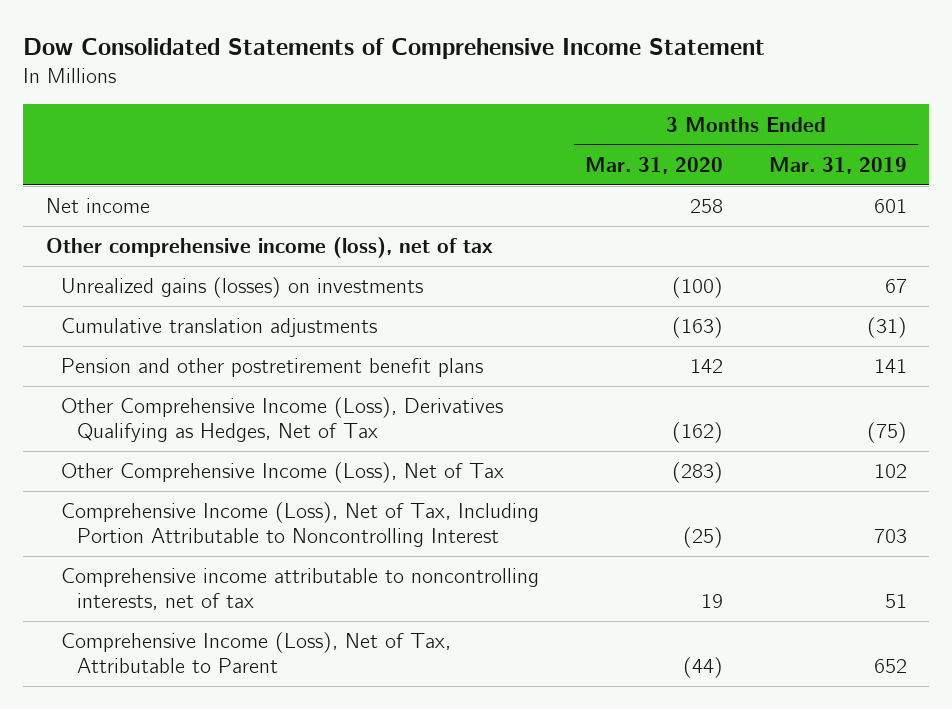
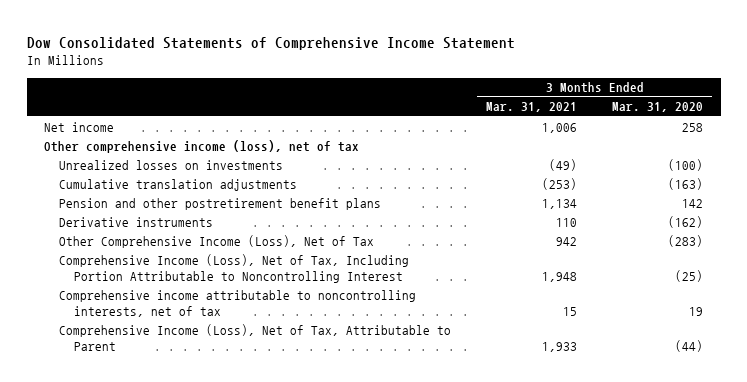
[768,156,907,174] Mar. 31, 2019 -> none
none -> [486,102,578,113] Mar. 31, 2021
[61,277,424,299] Unrealized gains (losses) on investments -> [59,159,284,170] Unrealized losses on investments
[61,397,504,443] Other Comprehensive Income (Loss), Derivatives Qualifying as Hedges, Net of Tax -> [59,216,214,227] Derivative instruments

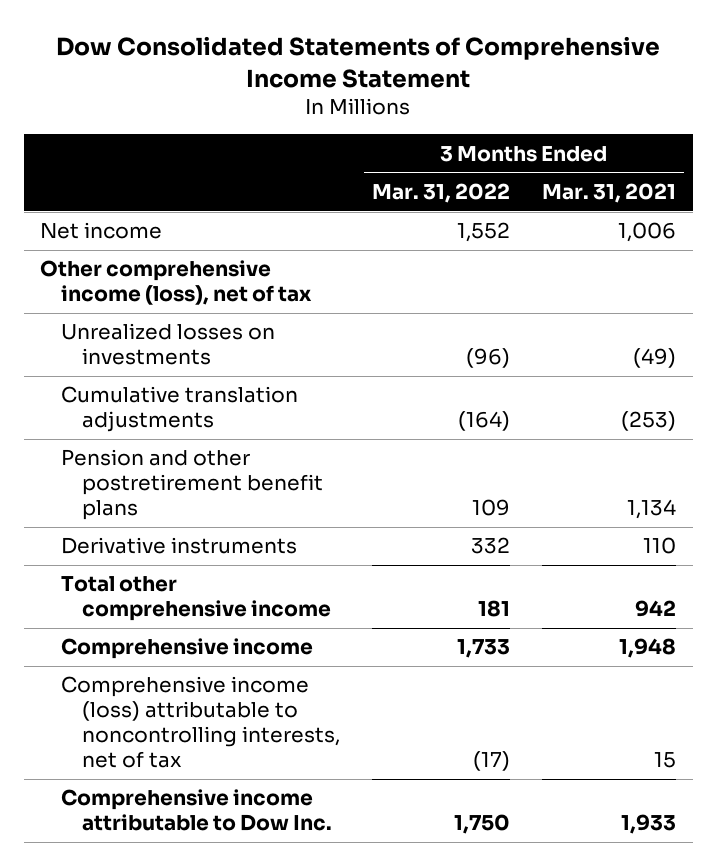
[612,102,704,113] Mar. 31, 2020 -> none
none -> [371,183,510,204] Mar. 31, 2022
[59,234,375,248] Other Comprehensive Income (Loss), Net of Tax -> [60,576,331,622] Total other comprehensive income
[59,253,410,283] Comprehensive Income (Loss), Net of Tax, Including Portion Attributable to Noncontrolling Interest -> [60,638,313,660] Comprehensive income
[59,289,417,317] Comprehensive income attributable to noncontrolling interests, net of tax -> [60,676,340,769] Comprehensive income (loss) attributable to noncontrolling interests, net of tax
[59,323,452,351] Comprehensive Income (Loss), Net of Tax, Attributable to Parent -> [60,789,332,832] Comprehensive income attributable to Dow Inc.

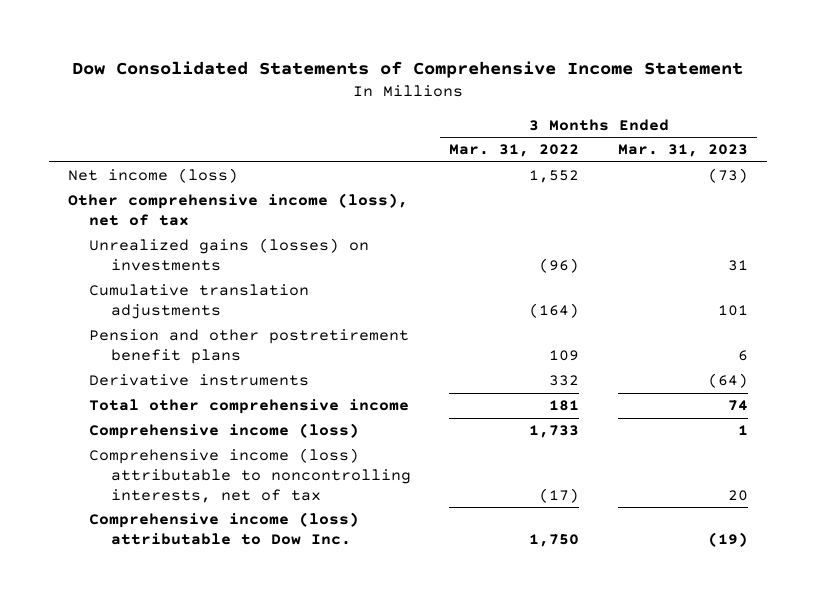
[542,183,677,204] Mar. 31, 2021 -> none
none -> [617,144,748,158] Mar. 31, 2023
[39,222,162,240] Net income -> [67,168,238,184] Net income (loss)
[60,323,275,366] Unrealized losses on investments -> [89,238,370,272] Unrealized gains (losses) on investments
[60,638,313,660] Comprehensive income -> [89,423,360,440] Comprehensive income (loss)
[60,789,332,832] Comprehensive income attributable to Dow Inc. -> [89,512,360,546] Comprehensive income (loss) attributable to Dow Inc.

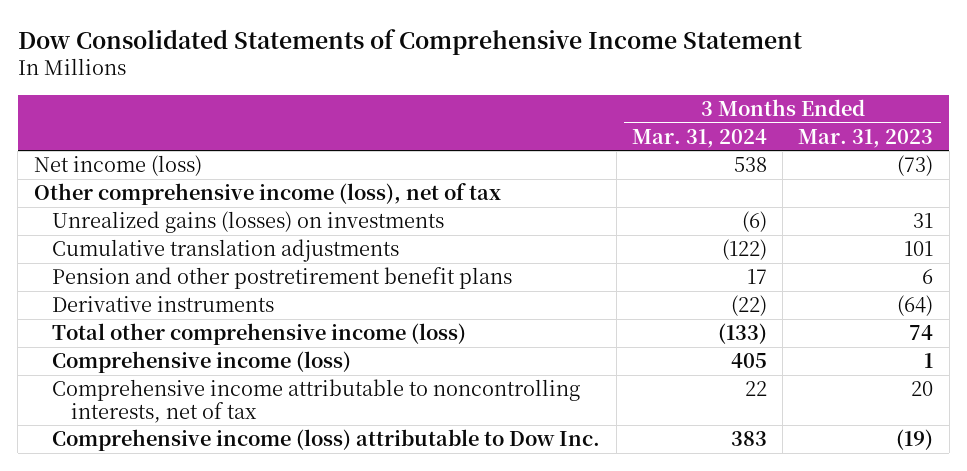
[449,144,580,158] Mar. 31, 2022 -> none
none -> [631,128,767,148] Mar. 31, 2024
[89,399,410,415] Total other comprehensive income -> [52,323,467,346] Total other comprehensive income (loss)
[89,448,412,504] Comprehensive income (loss) attributable to noncontrolling interests, net of tax -> [52,379,581,423] Comprehensive income attributable to noncontrolling interests, net of tax

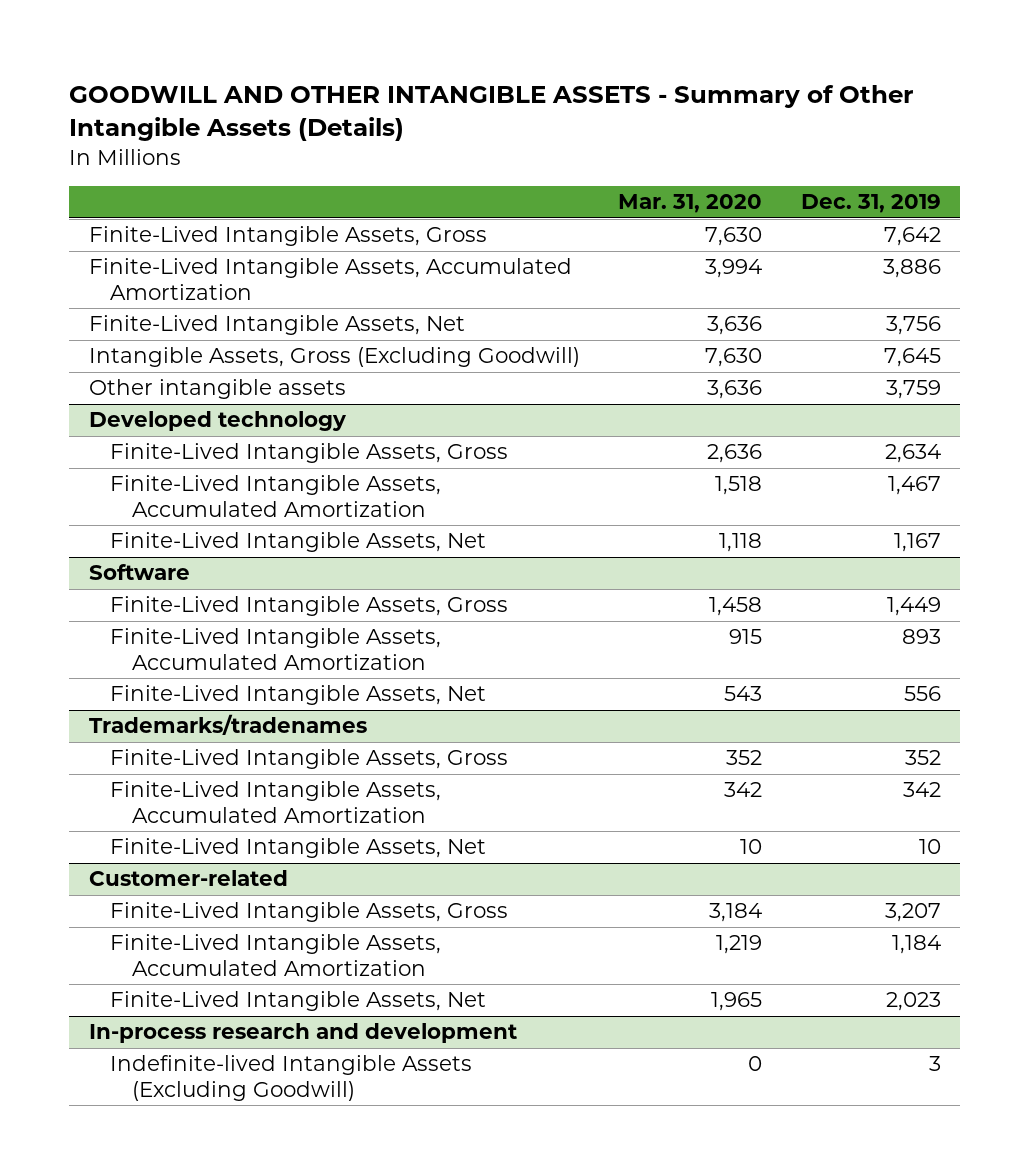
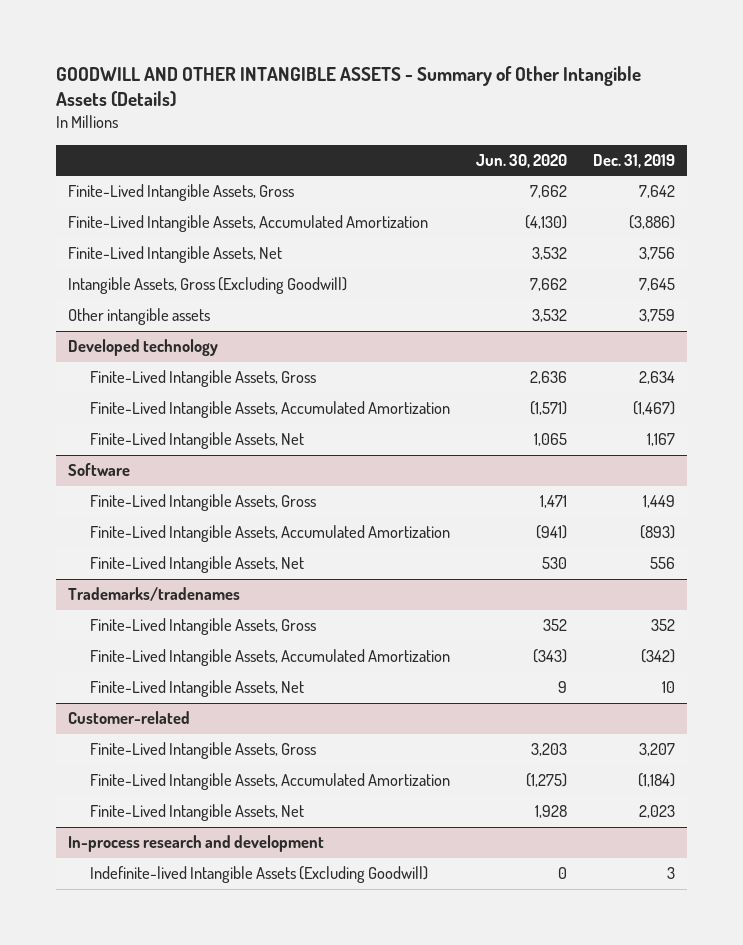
[618,194,763,214] Mar. 31, 2020 -> none
none -> [476,154,568,169] Jun. 30, 2020
[883,259,942,279] 3,886 -> [628,215,675,230] (3,886)
[888,476,942,496] 1,467 -> [632,401,675,416] (1,467)
[902,629,942,645] 893 -> [639,525,675,540] (893)
[903,782,942,798] 342 -> [640,649,675,664] (342)
[892,935,942,955] 1,184 -> [637,773,675,788] (1,184)

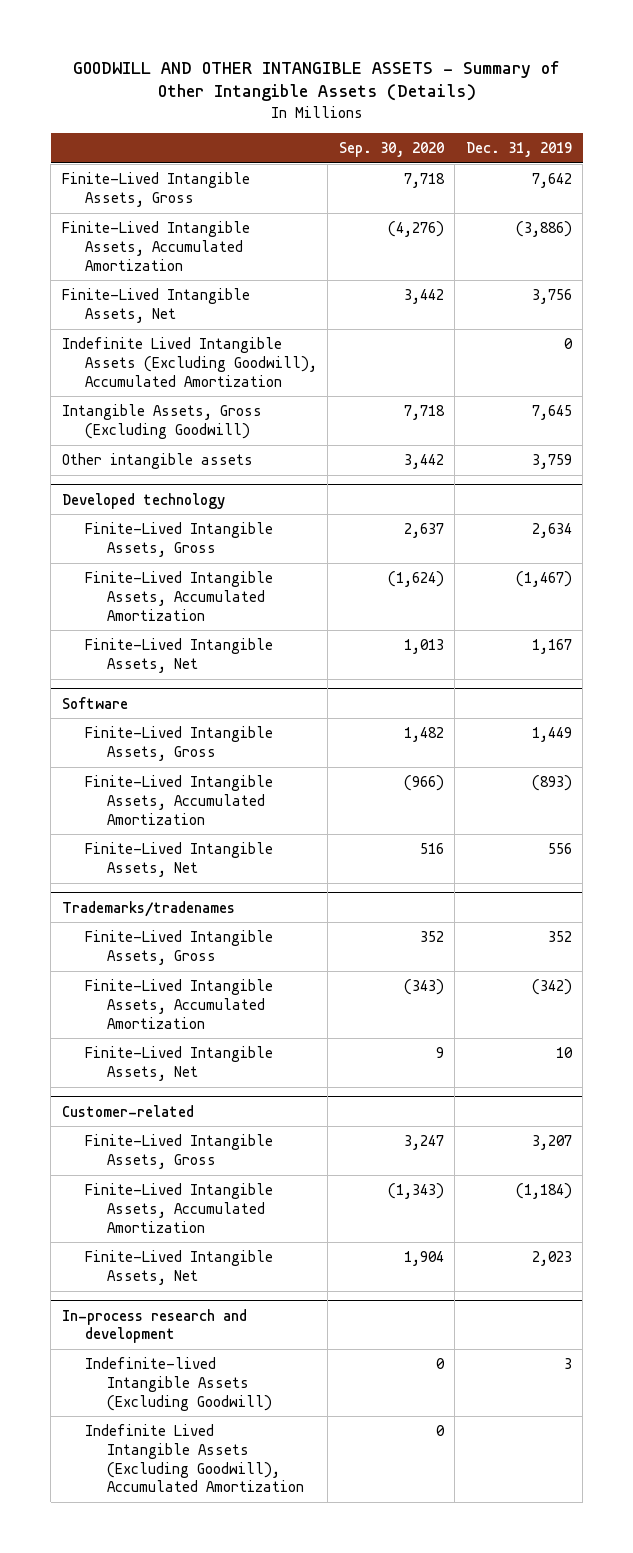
[476,154,568,169] Jun. 30, 2020 -> none
none -> [338,142,444,158] Sep. 30, 2020
none -> [61,337,317,387] Indefinite Lived Intangible Assets (Excluding Goodwill), Accumulated Amortization
none -> [84,1424,305,1493] Indefinite Lived Intangible Assets (Excluding Goodwill), Accumulated Amortization

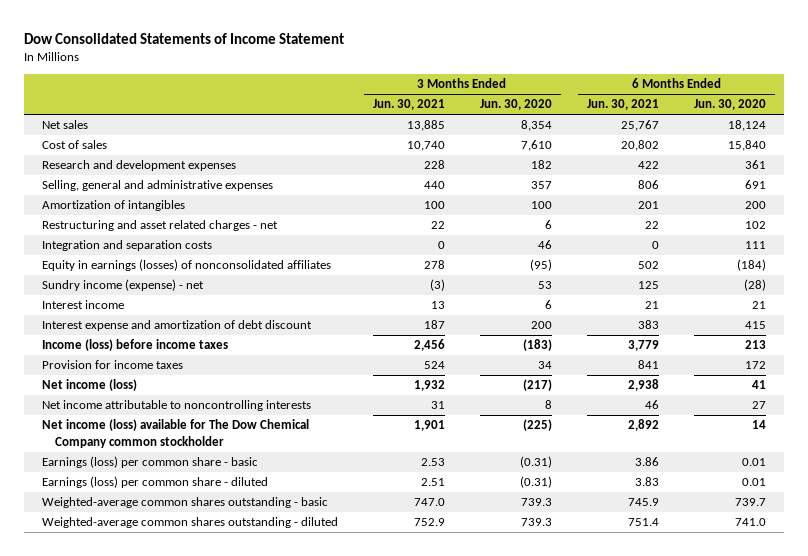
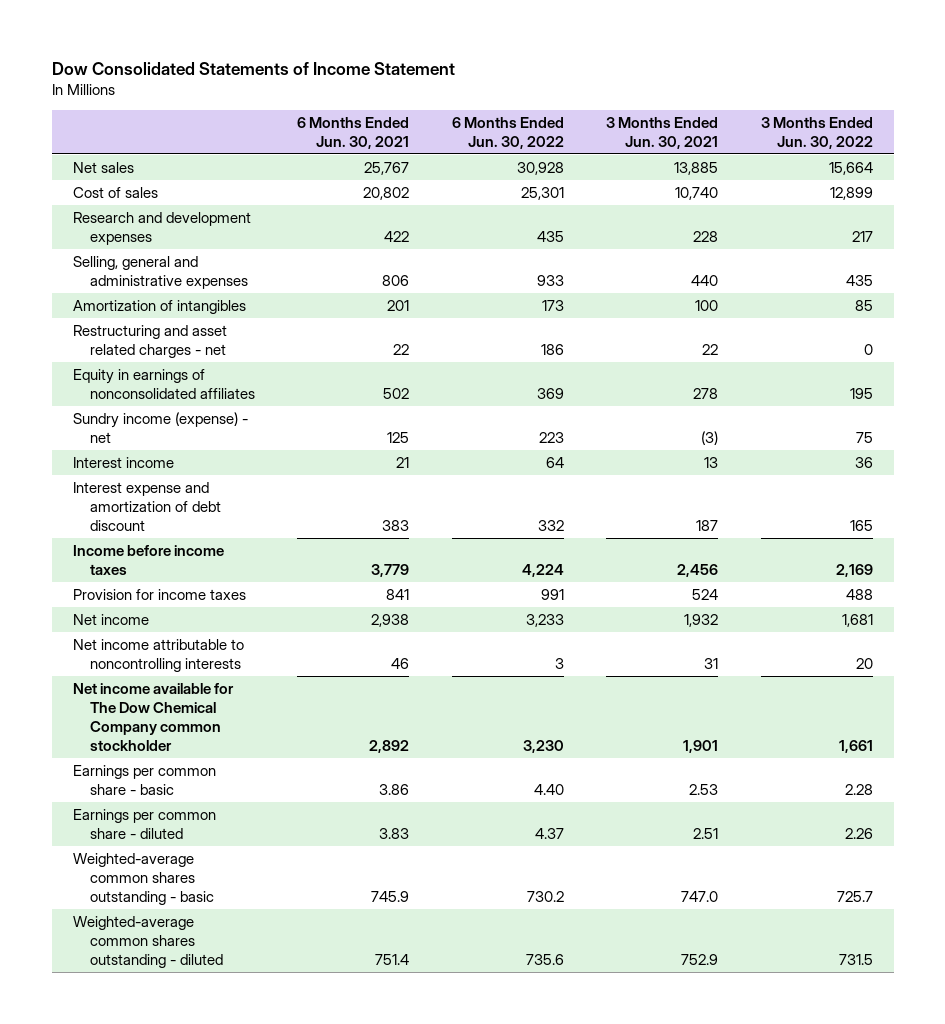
[479,99,552,111] Jun. 30, 2020 -> none
[694,99,767,111] Jun. 30, 2020 -> none
none -> [451,116,564,149] 6 Months Ended Jun. 30, 2022
none -> [760,116,873,149] 3 Months Ended Jun. 30, 2022
[41,240,212,252] Integration and separation costs -> none
[41,259,331,272] Equity in earnings (losses) of nonconsolidated affiliates -> [72,368,255,399] Equity in earnings of nonconsolidated affiliates
[41,339,228,352] Income (loss) before income taxes -> [72,544,224,575] Income before income taxes
[41,379,137,392] Net income (loss) -> [72,613,149,625] Net income
[41,419,309,448] Net income (loss) available for The Dow Chemical Company common stockholder -> [72,682,234,751] Net income available for The Dow Chemical Company common stockholder
[41,456,258,469] Earnings (loss) per common share - basic -> [72,764,216,795] Earnings per common share - basic
[41,476,268,489] Earnings (loss) per common share - diluted -> [72,808,216,839] Earnings per common share - diluted

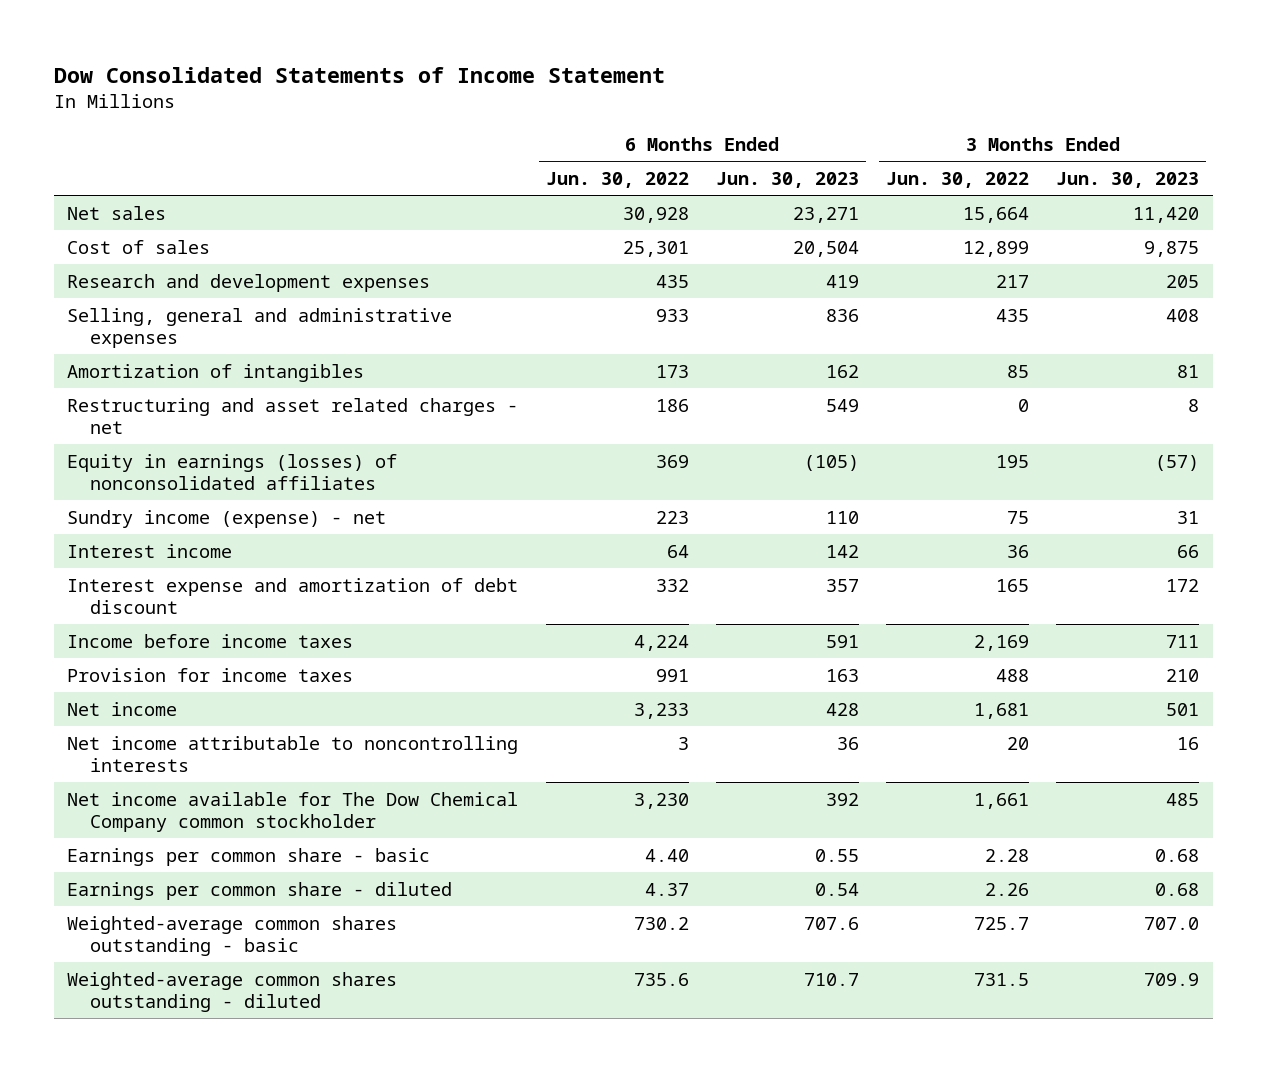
[297,116,410,149] 6 Months Ended Jun. 30, 2021 -> none
[606,116,719,149] 3 Months Ended Jun. 30, 2021 -> none
none -> [715,171,859,188] Jun. 30, 2023
none -> [1056,171,1200,188] Jun. 30, 2023
[72,368,255,399] Equity in earnings of nonconsolidated affiliates -> [67,453,398,490] Equity in earnings (losses) of nonconsolidated affiliates

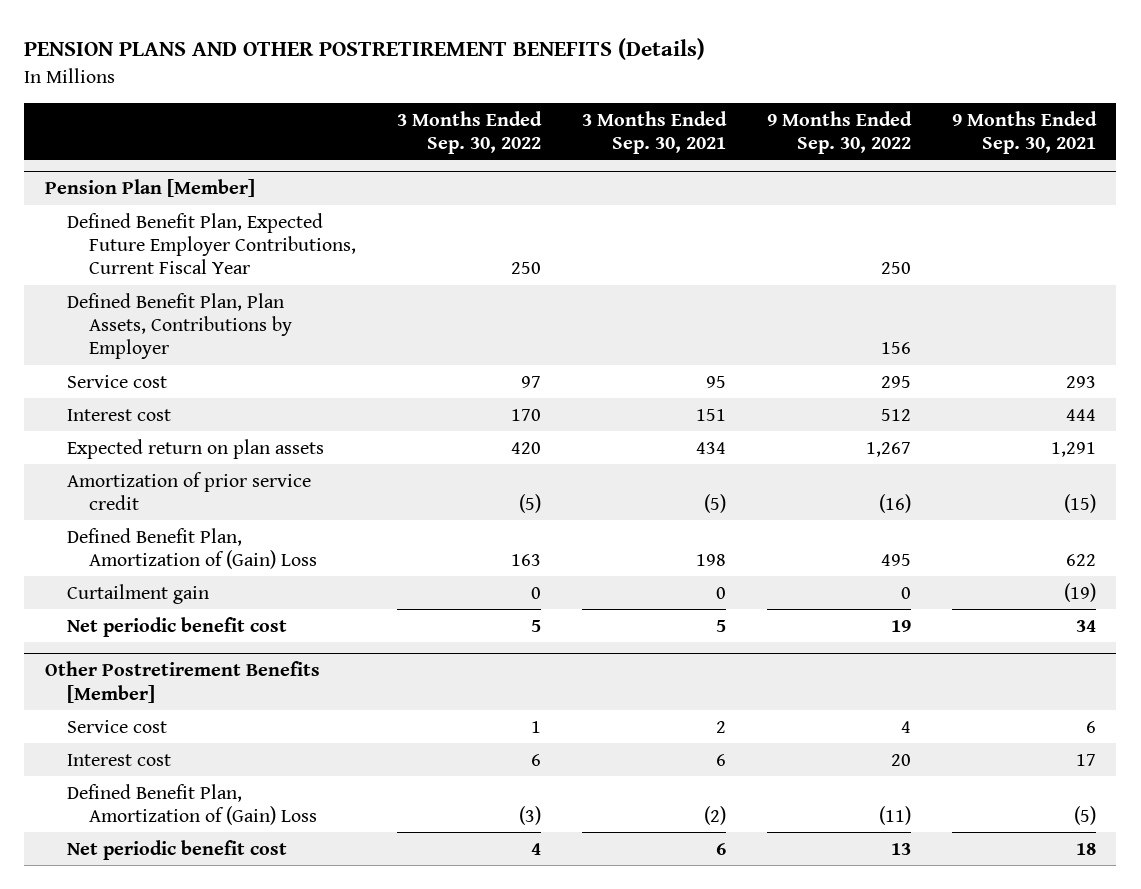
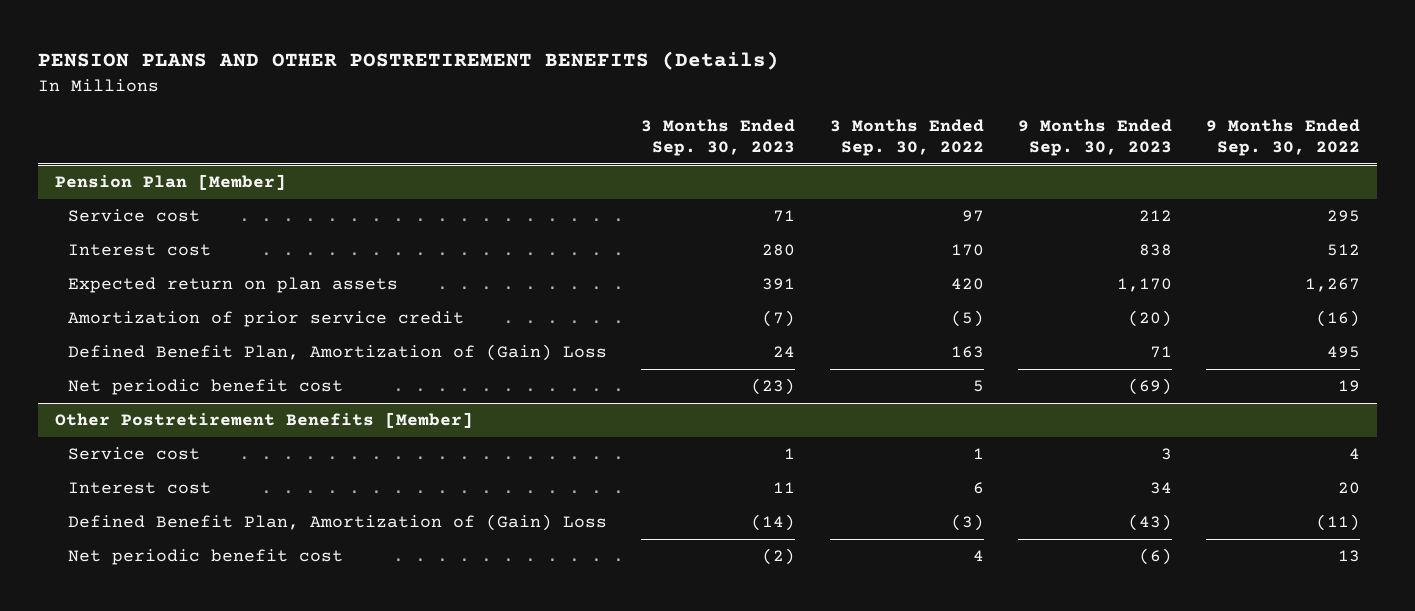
[581,110,727,154] 3 Months Ended Sep. 30, 2021 -> none
[951,110,1097,154] 9 Months Ended Sep. 30, 2021 -> none
none -> [641,118,796,157] 3 Months Ended Sep. 30, 2023
none -> [1017,118,1172,157] 9 Months Ended Sep. 30, 2023
[66,212,356,275] Defined Benefit Plan, Expected Future Employer Contributions, Current Fiscal Year -> none
[66,292,292,360] Defined Benefit Plan, Plan Assets, Contributions by Employer -> none
[66,583,209,604] Curtailment gain -> none

